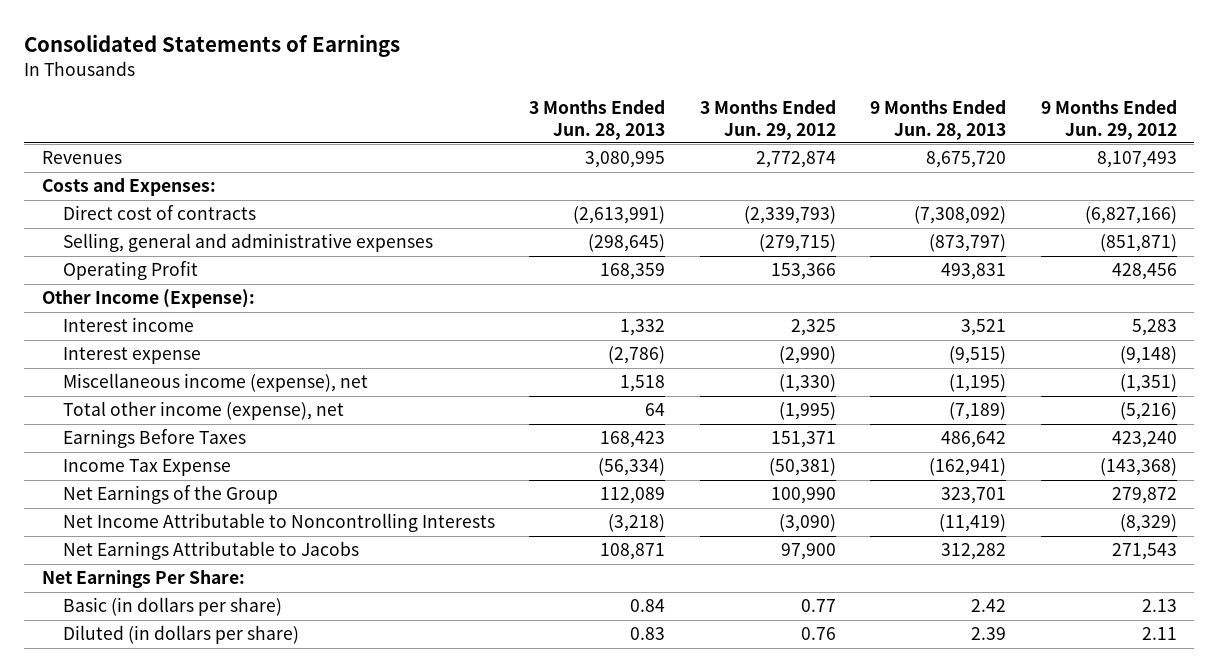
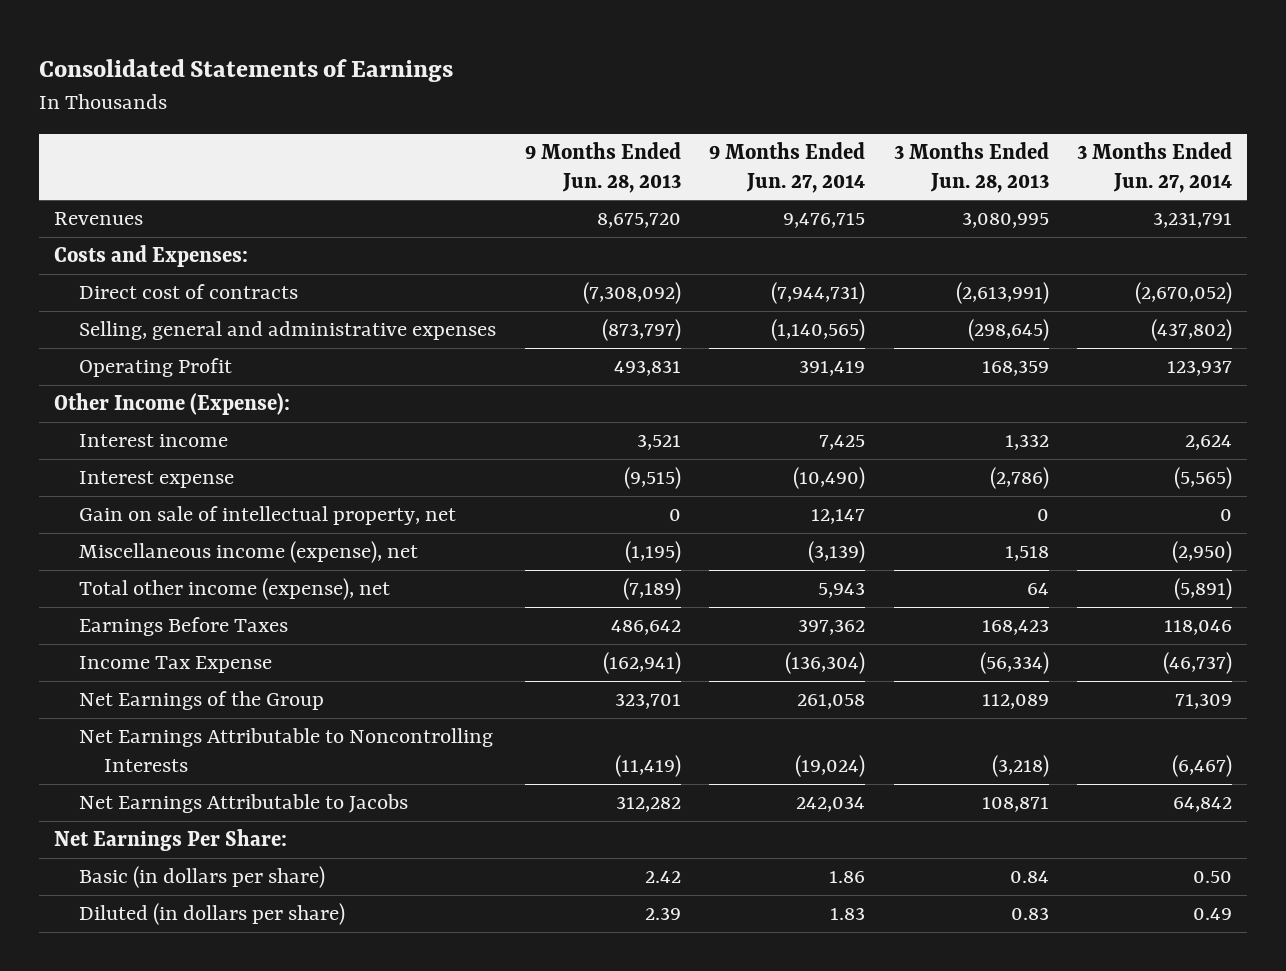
[699,99,836,140] 3 Months Ended Jun. 29, 2012 -> none
[1040,99,1177,140] 9 Months Ended Jun. 29, 2012 -> none
none -> [709,141,866,193] 9 Months Ended Jun. 27, 2014
none -> [1077,141,1233,193] 3 Months Ended Jun. 27, 2014
none -> [78,506,456,526] Gain on sale of intellectual property, net
[62,513,495,533] Net Income Attributable to Noncontrolling Interests -> [78,728,493,773] Net Earnings Attributable to Noncontrolling Interests

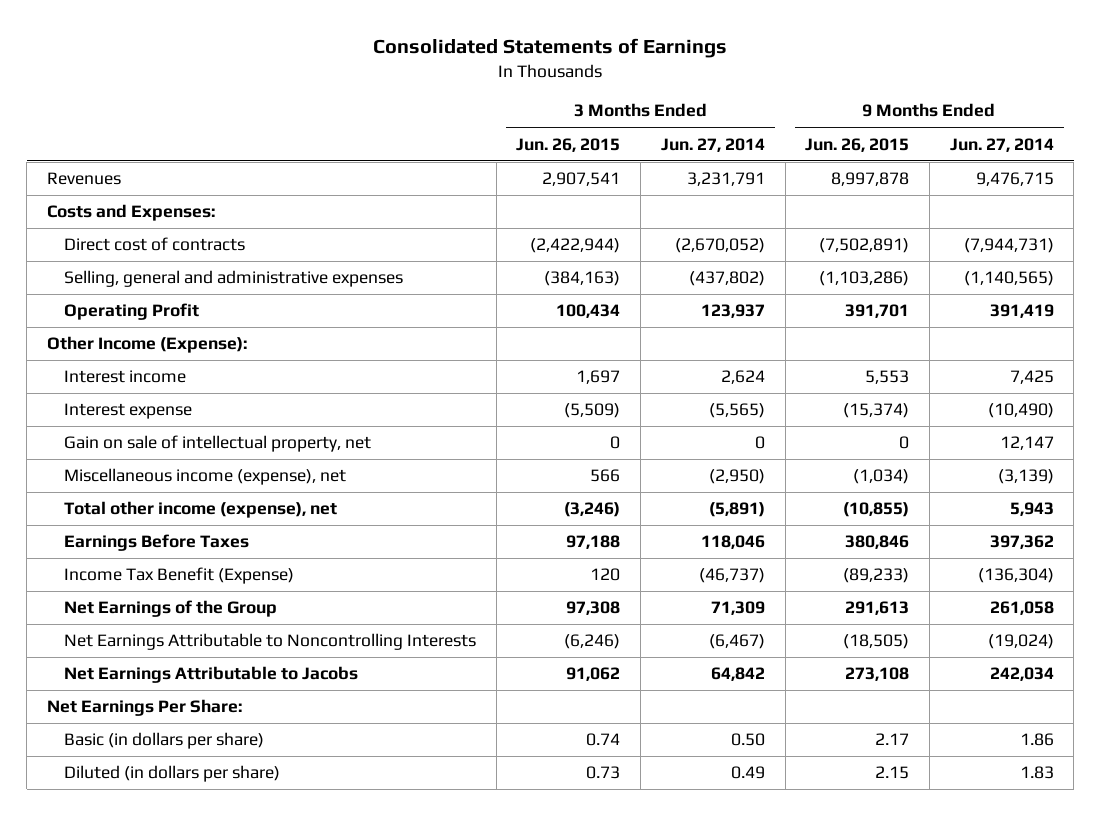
[524,141,681,193] 9 Months Ended Jun. 28, 2013 -> none
[893,141,1049,193] 3 Months Ended Jun. 28, 2013 -> none
none -> [516,137,621,152] Jun. 26, 2015
none -> [805,137,910,152] Jun. 26, 2015
[78,656,272,674] Income Tax Expense -> [63,567,294,585] Income Tax Benefit (Expense)

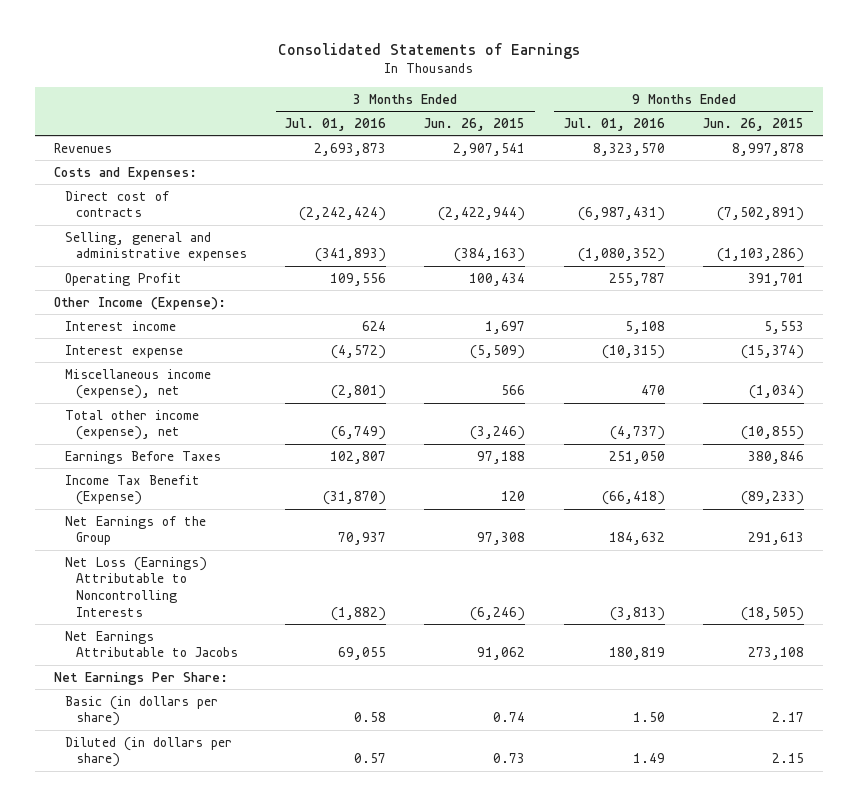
[660,137,765,152] Jun. 27, 2014 -> none
[949,137,1054,152] Jun. 27, 2014 -> none
none -> [285,117,387,131] Jul. 01, 2016
none -> [563,117,665,131] Jul. 01, 2016
[63,435,371,453] Gain on sale of intellectual property, net -> none
[63,633,476,651] Net Earnings Attributable to Noncontrolling Interests -> [64,556,207,617] Net Loss (Earnings) Attributable to Noncontrolling Interests

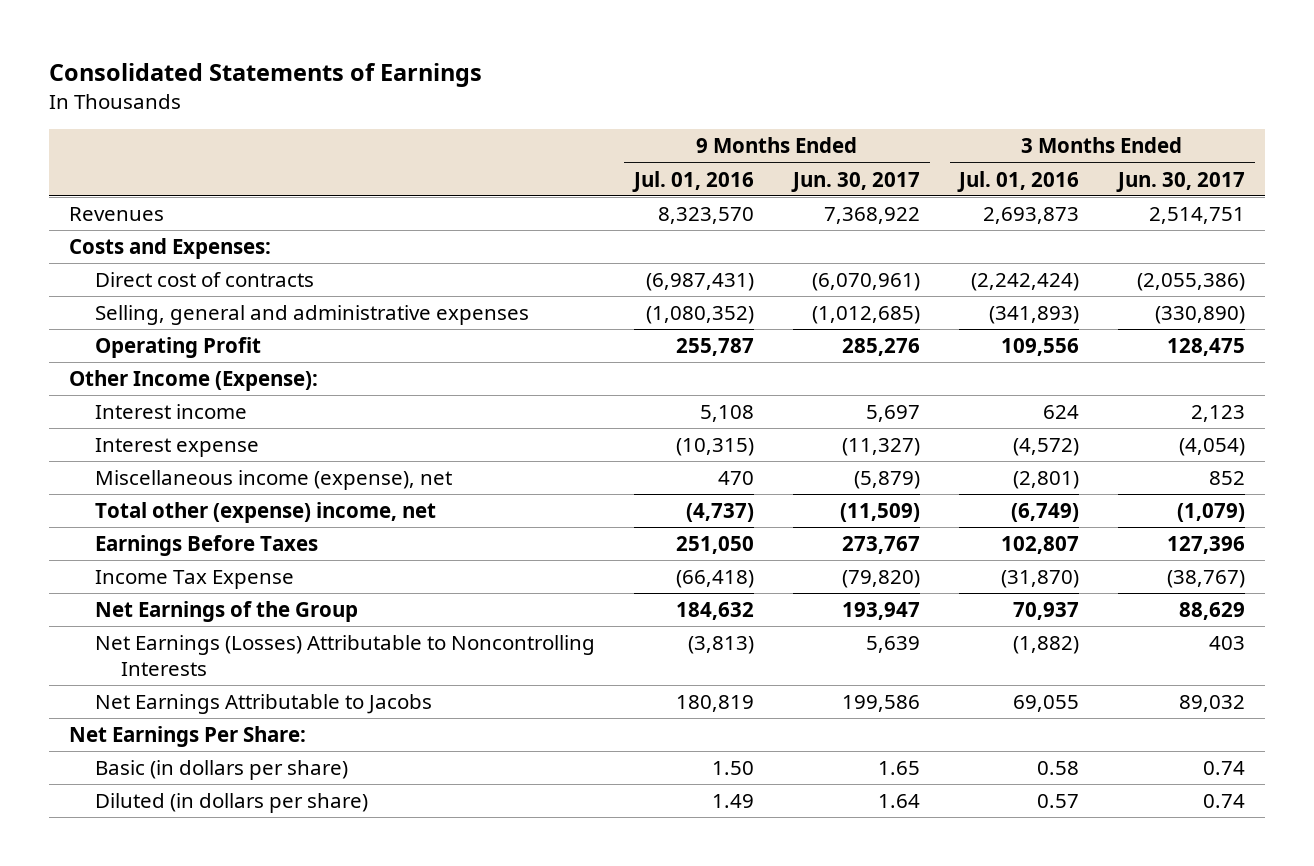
[424,117,526,131] Jun. 26, 2015 -> none
[702,117,804,131] Jun. 26, 2015 -> none
none -> [791,171,921,192] Jun. 30, 2017
none -> [1116,171,1246,192] Jun. 30, 2017
[64,409,199,441] Total other income (expense), net -> [95,502,437,524] Total other (expense) income, net
[64,474,200,506] Income Tax Benefit (Expense) -> [95,570,295,590] Income Tax Expense
[64,556,207,617] Net Loss (Earnings) Attributable to Noncontrolling Interests -> [95,635,596,676] Net Earnings (Losses) Attributable to Noncontrolling Interests

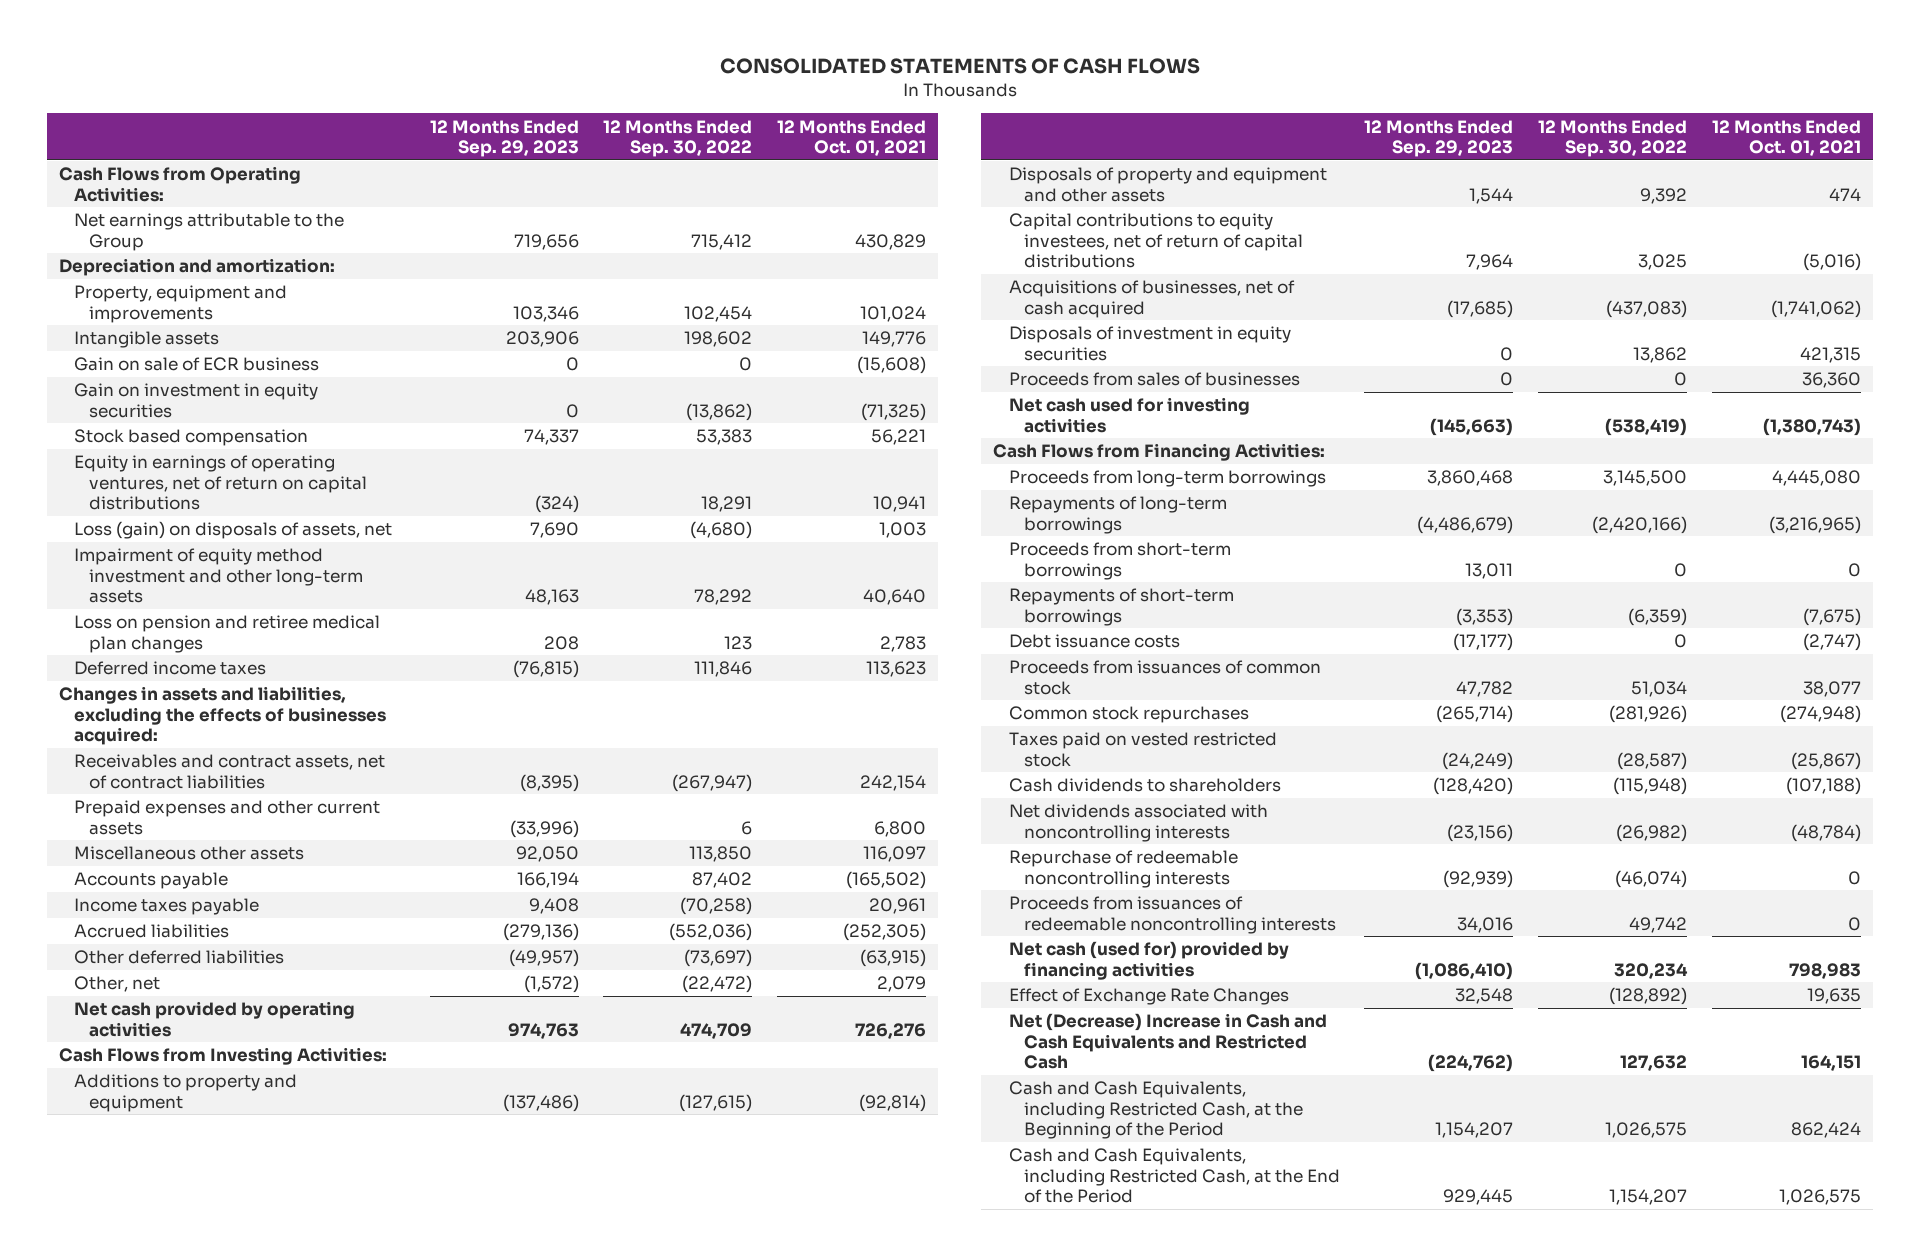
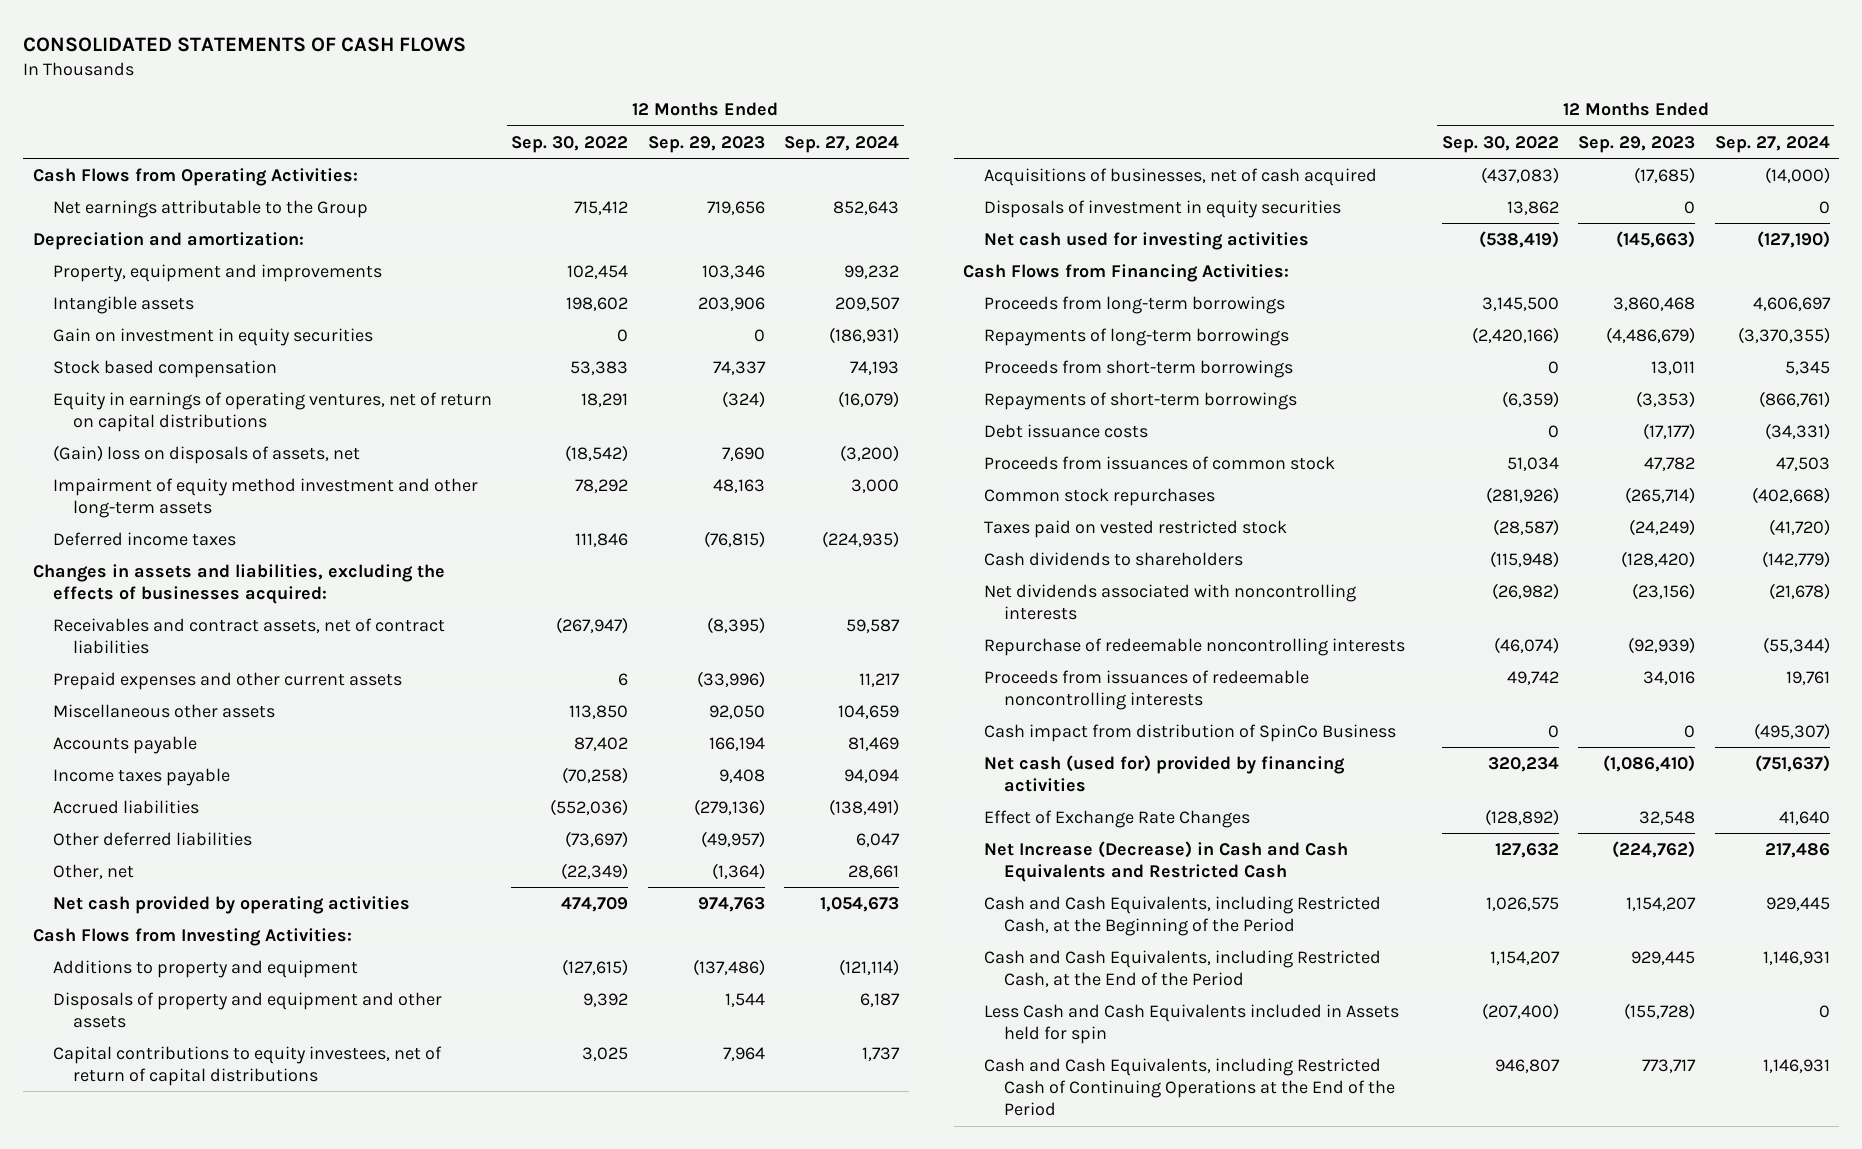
[777,119,927,156] 12 Months Ended Oct. 01, 2021 -> none
none -> [784,135,900,153] Sep. 27, 2024
[74,357,320,372] Gain on sale of ECR business -> none
[686,402,753,421] (13,862) -> [617,328,629,342] 0
[74,521,393,540] Loss (gain) on disposals of assets, net -> [53,444,361,464] (Gain) loss on disposals of assets, net
[690,521,753,540] (4,680) -> [565,444,629,462] (18,542)
[74,615,381,653] Loss on pension and retiree medical plan changes -> none
[523,975,579,994] (1,572) -> [711,862,765,880] (1,364)
[682,975,753,994] (22,472) -> [561,862,629,880] (22,349)
[1008,372,1300,387] Proceeds from sales of businesses -> none
none -> [983,723,1396,742] Cash impact from distribution of SpinCo Business
[1008,1013,1327,1069] Net (Decrease) Increase in Cash and Cash Equivalents and Restricted Cash -> [983,840,1348,882] Net Increase (Decrease) in Cash and Cash Equivalents and Restricted Cash
none -> [983,1003,1399,1044] Less Cash and Cash Equivalents included in Assets held for spin
none -> [983,1057,1395,1117] Cash and Cash Equivalents, including Restricted Cash of Continuing Operations at the End of the Period

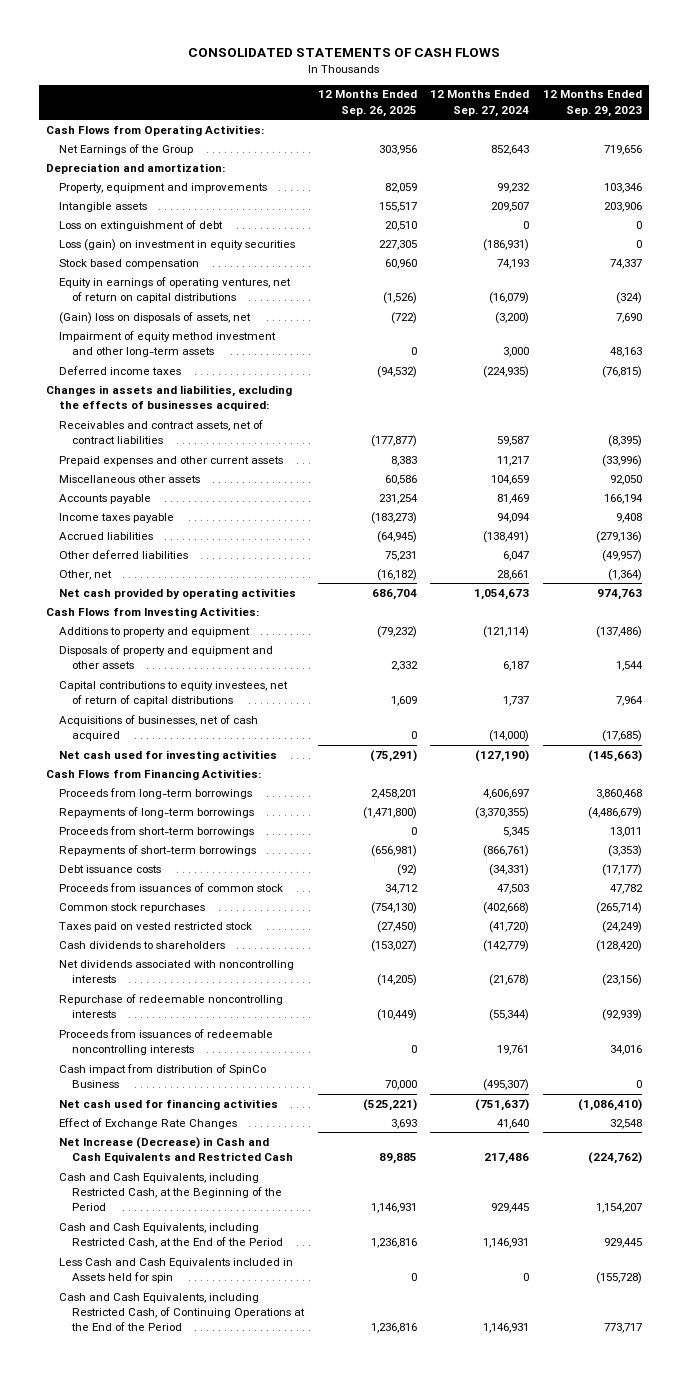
[511,135,629,153] Sep. 30, 2022 -> none
none -> [317,90,417,117] 12 Months Ended Sep. 26, 2025
[53,199,369,218] Net earnings attributable to the Group -> [59,143,194,155] Net Earnings of the Group
none -> [59,219,224,231] Loss on extinguishment of debt
[53,327,374,346] Gain on investment in equity securities -> [59,238,296,251] Loss (gain) on investment in equity securities
[983,199,1341,218] Disposals of investment in equity securities -> none
[983,754,1345,792] Net cash (used for) provided by financing activities -> [59,1098,279,1110] Net cash used for financing activities
[983,1057,1395,1117] Cash and Cash Equivalents, including Restricted Cash of Continuing Operations at the End of the Period -> [59,1292,306,1332] Cash and Cash Equivalents, including Restricted Cash, of Continuing Operations at the End of the Period

